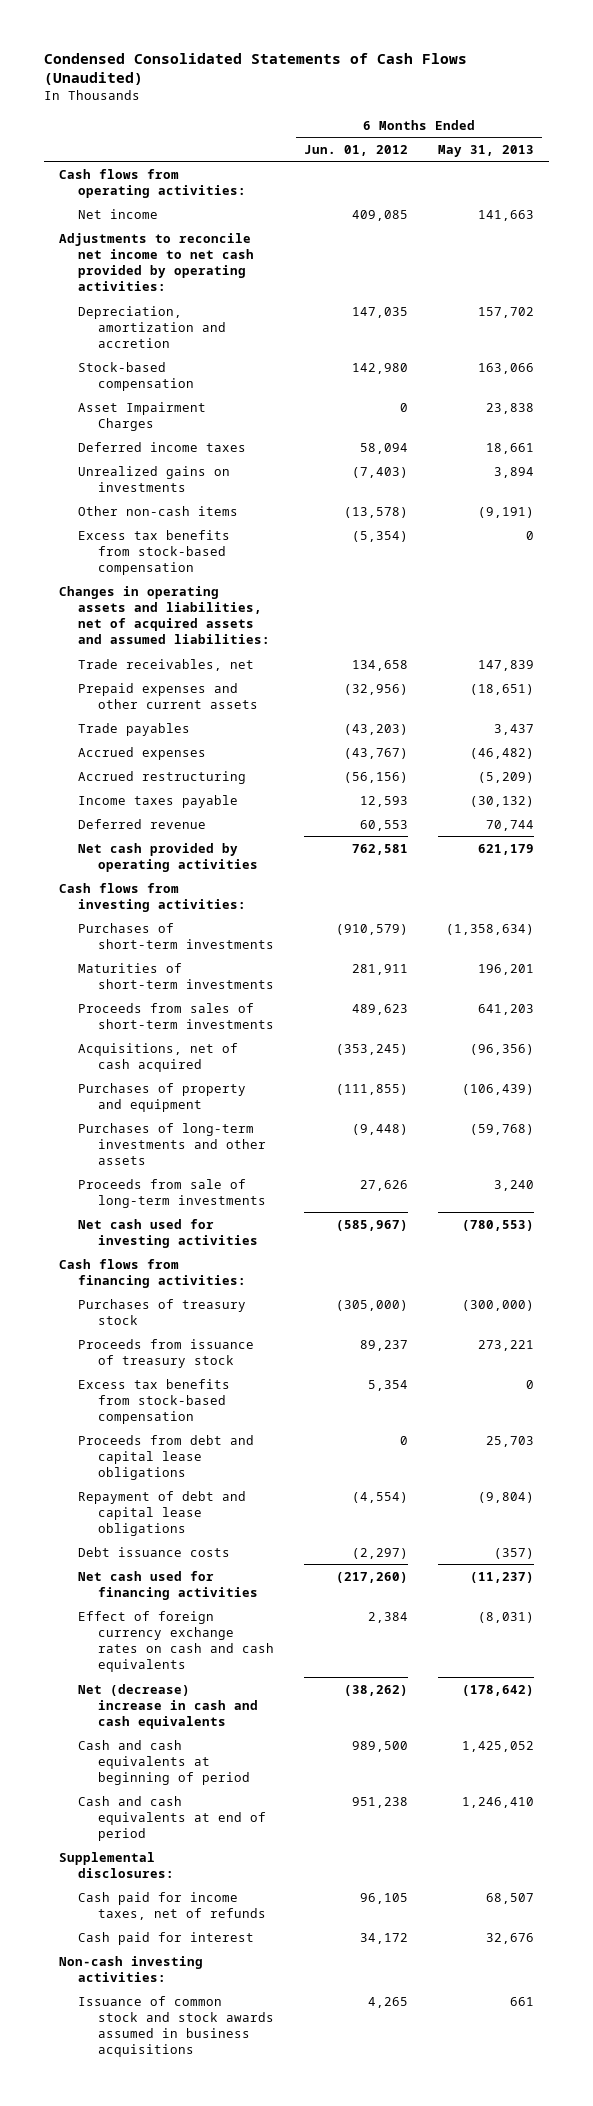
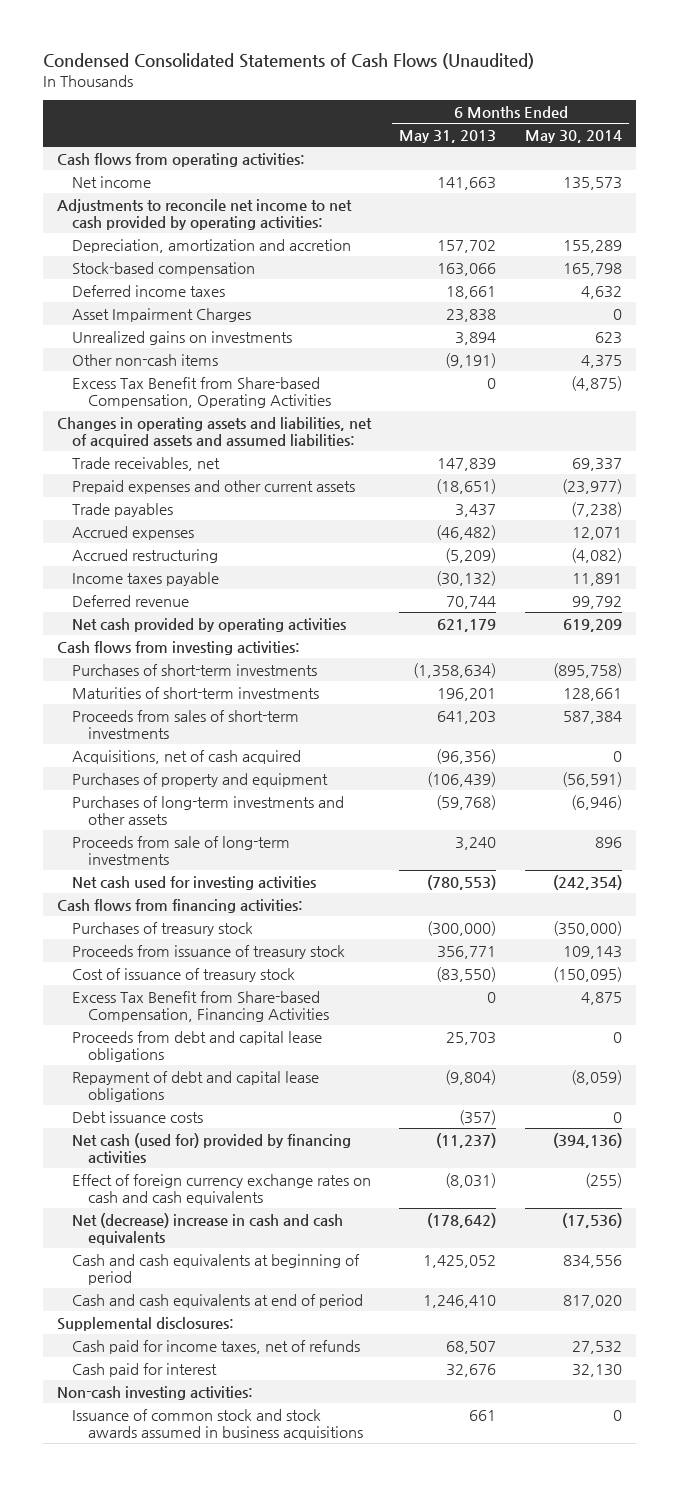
[303,144,408,156] Jun. 01, 2012 -> none
none -> [524,129,622,143] May 30, 2014
[78,401,207,431] Asset Impairment Charges -> [72,307,252,322] Asset Impairment Charges
[78,529,231,575] Excess tax benefits from stock-based compensation -> [72,376,331,408] Excess Tax Benefit from Share-based Compensation, Operating Activities
[478,1339,535,1351] 273,221 -> [437,945,497,959] 356,771
none -> [72,967,296,982] Cost of issuance of treasury stock
[78,1378,231,1424] Excess tax benefits from stock-based compensation -> [72,990,329,1022] Excess Tax Benefit from Share-based Compensation, Financing Activities
[78,1570,258,1600] Net cash used for financing activities -> [72,1132,352,1163] Net cash (used for) provided by financing activities

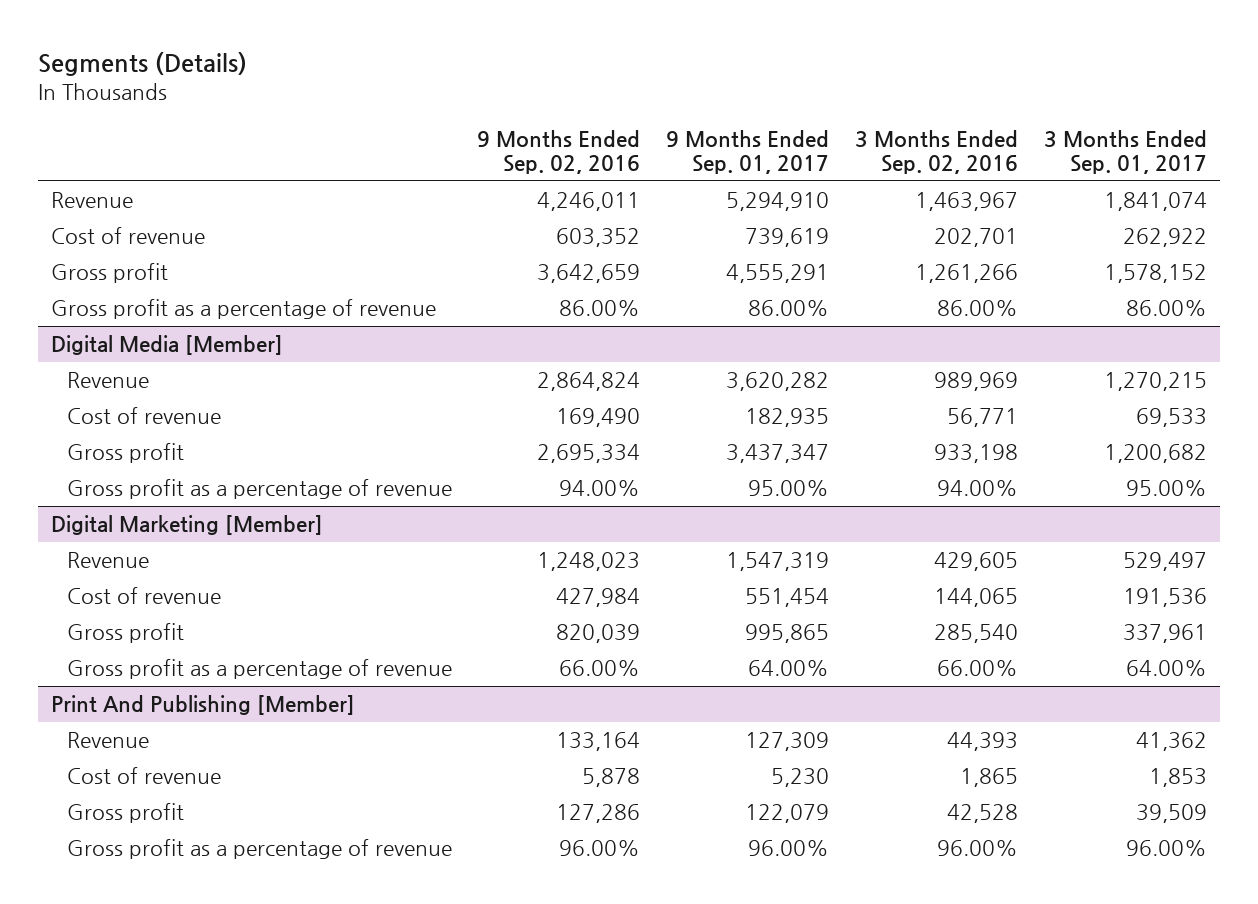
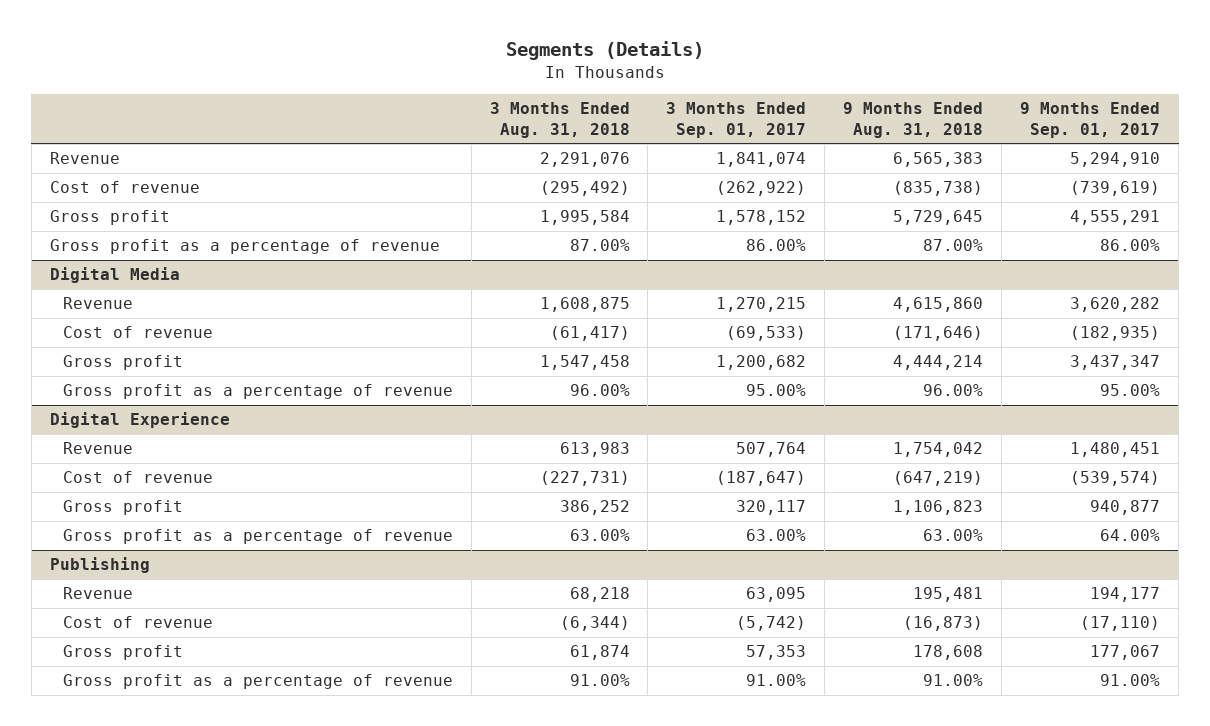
[477,129,641,175] 9 Months Ended Sep. 02, 2016 -> none
[855,129,1019,175] 3 Months Ended Sep. 02, 2016 -> none
none -> [489,102,630,138] 3 Months Ended Aug. 31, 2018
none -> [843,102,984,138] 9 Months Ended Aug. 31, 2018
[745,228,830,248] 739,619 -> [1070,181,1161,197] (739,619)
[1123,228,1208,248] 262,922 -> [716,181,807,197] (262,922)
[50,335,283,356] Digital Media [Member] -> [49,267,180,284] Digital Media
[745,408,830,428] 182,935 -> [1070,326,1161,342] (182,935)
[1136,408,1208,428] 69,533 -> [726,326,807,342] (69,533)
[50,515,323,536] Digital Marketing [Member] -> none
[50,695,355,716] Print And Publishing [Member] -> none
none -> [49,412,230,429] Digital Experience
[726,552,830,572] 1,547,319 -> [1070,442,1161,458] 1,480,451
[1123,552,1208,572] 529,497 -> [736,442,807,458] 507,764
[745,588,830,608] 551,454 -> [1070,471,1161,487] (539,574)
[1123,588,1208,608] 191,536 -> [716,471,807,487] (187,647)
[745,624,830,644] 995,865 -> [1090,500,1161,516] 940,877
[1123,624,1208,644] 337,961 -> [736,500,807,516] 320,117
[1126,660,1208,677] 64.00% -> [746,529,807,542] 63.00%
none -> [49,557,150,574] Publishing
[745,732,830,752] 127,309 -> [1090,587,1161,603] 194,177
[1136,732,1208,752] 41,362 -> [746,587,807,603] 63,095
[771,768,830,788] 5,230 -> [1080,616,1161,632] (17,110)
[1149,768,1208,788] 1,853 -> [736,616,807,632] (5,742)
[745,804,830,824] 122,079 -> [1090,645,1161,661] 177,067
[1136,804,1208,824] 39,509 -> [746,645,807,661] 57,353
[748,840,830,857] 96.00% -> [1100,674,1161,687] 91.00%
[1126,840,1208,857] 96.00% -> [746,674,807,687] 91.00%

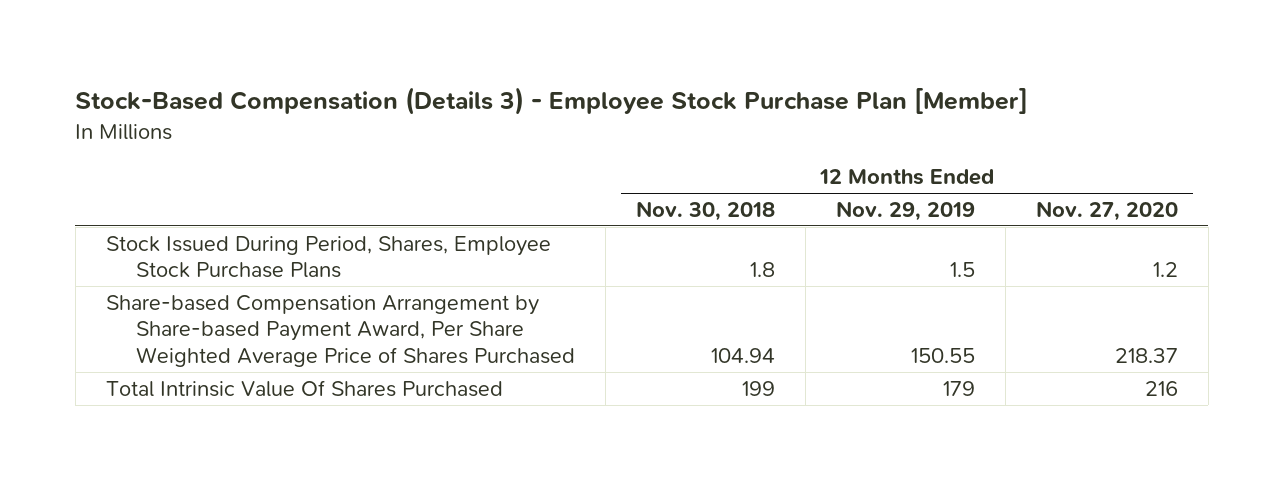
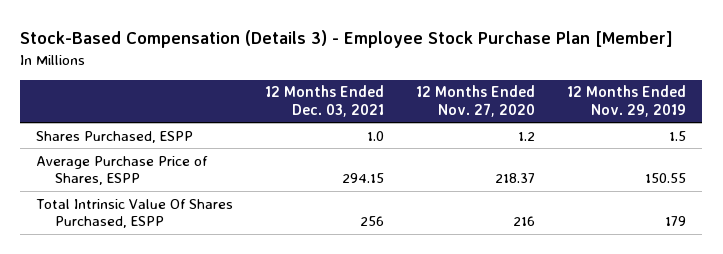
[635,201,775,222] Nov. 30, 2018 -> none
none -> [265,85,385,118] 12 Months Ended Dec. 03, 2021
[105,235,551,279] Stock Issued During Period, Shares, Employee Stock Purchase Plans -> [36,130,194,143] Shares Purchased, ESPP
[105,294,576,367] Share-based Compensation Arrangement by Share-based Payment Award, Per Share Weighted Average Price of Shares Purchased -> [36,155,209,186] Average Purchase Price of Shares, ESPP
[105,379,503,397] Total Intrinsic Value Of Shares Purchased -> [36,198,234,229] Total Intrinsic Value Of Shares Purchased, ESPP

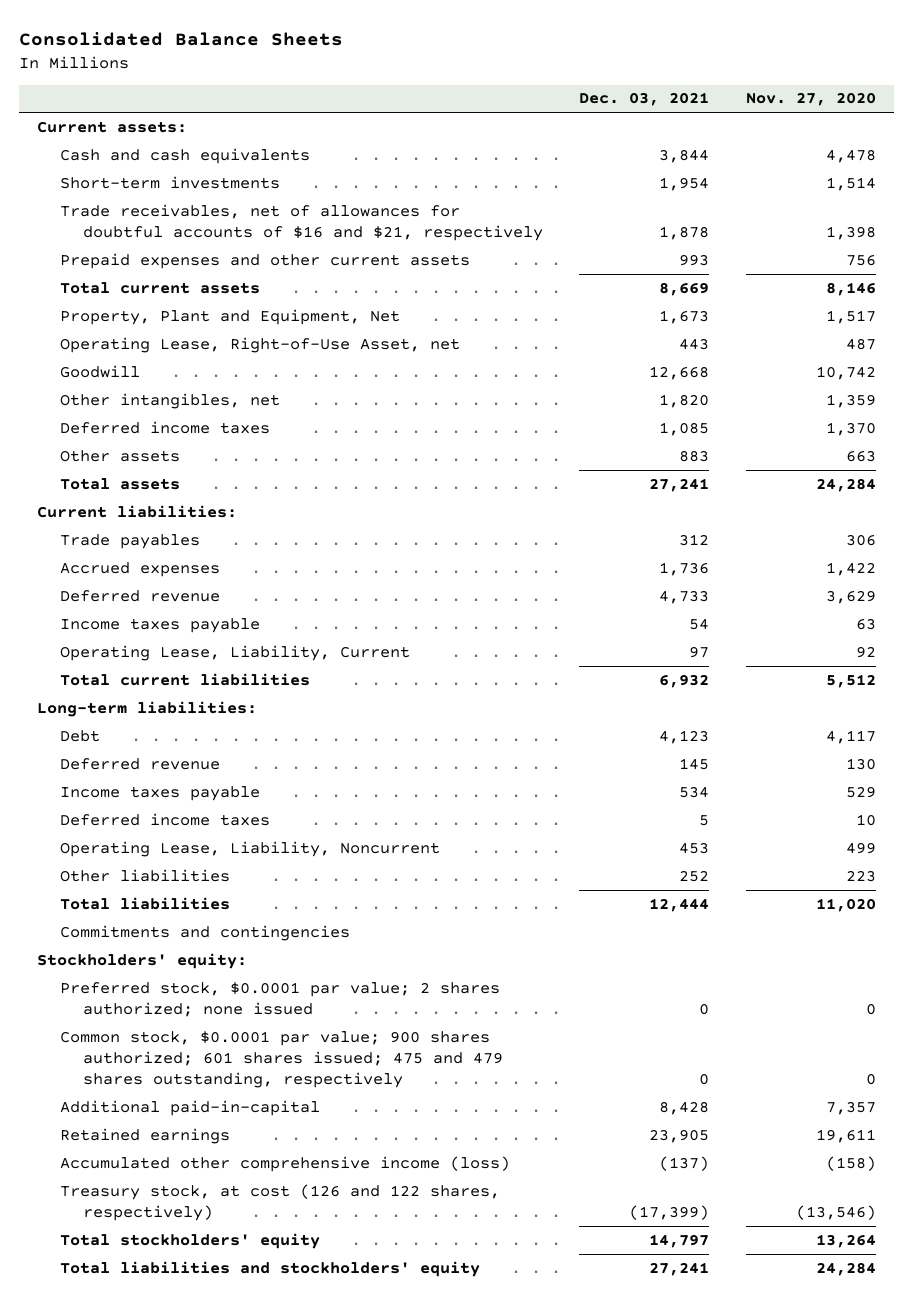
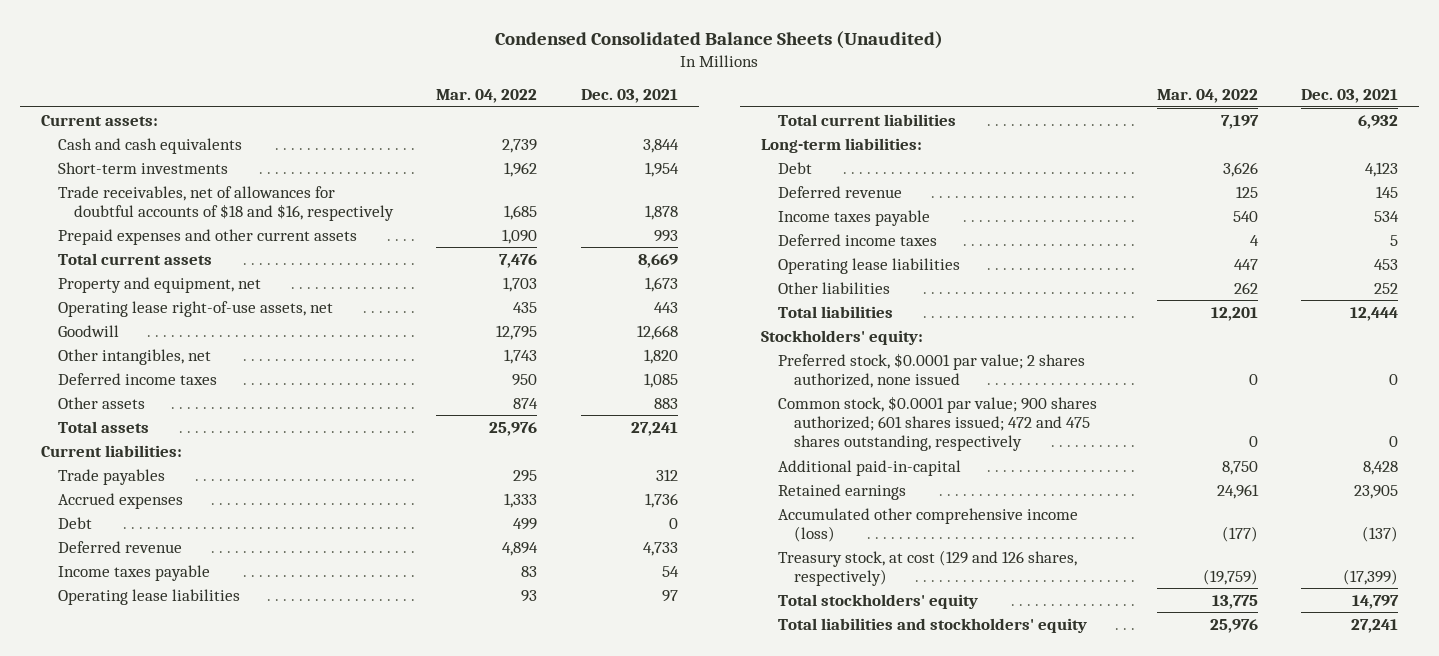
[18,31,343,46] Consolidated Balance Sheets -> [495,30,944,49] Condensed Consolidated Balance Sheets (Unaudited)
[746,92,877,107] Nov. 27, 2020 -> none
none -> [436,89,538,104] Mar. 04, 2022
[60,203,543,241] Trade receivables, net of allowances for doubtful accounts of $16 and $21, respectively -> [57,185,395,221] Trade receivables, net of allowances for doubtful accounts of $18 and $16, respectively
[60,308,401,325] Property, Plant and Equipment, Net -> [57,276,261,293] Property and equipment, net
[60,336,461,353] Operating Lease, Right-of-Use Asset, net -> [57,300,333,317] Operating lease right-of-use assets, net
none -> [57,516,92,529] Debt
[60,644,411,661] Operating Lease, Liability, Current -> [57,588,240,605] Operating lease liabilities
[60,840,441,857] Operating Lease, Liability, Noncurrent -> [777,257,960,274] Operating lease liabilities
[60,924,351,941] Commitments and contingencies -> none
[60,981,501,1017] Preferred stock, $0.0001 par value; 2 shares authorized; none issued -> [777,352,1085,388] Preferred stock, $0.0001 par value; 2 shares authorized, none issued
[60,1030,503,1088] Common stock, $0.0001 par value; 900 shares authorized; 601 shares issued; 475 and 479 shares outstanding, respectively -> [777,395,1097,452] Common stock, $0.0001 par value; 900 shares authorized; 601 shares issued; 472 and 475 shares outstanding, respectively
[60,1183,501,1221] Treasury stock, at cost (126 and 122 shares, respectively) -> [777,549,1077,586] Treasury stock, at cost (129 and 126 shares, respectively)

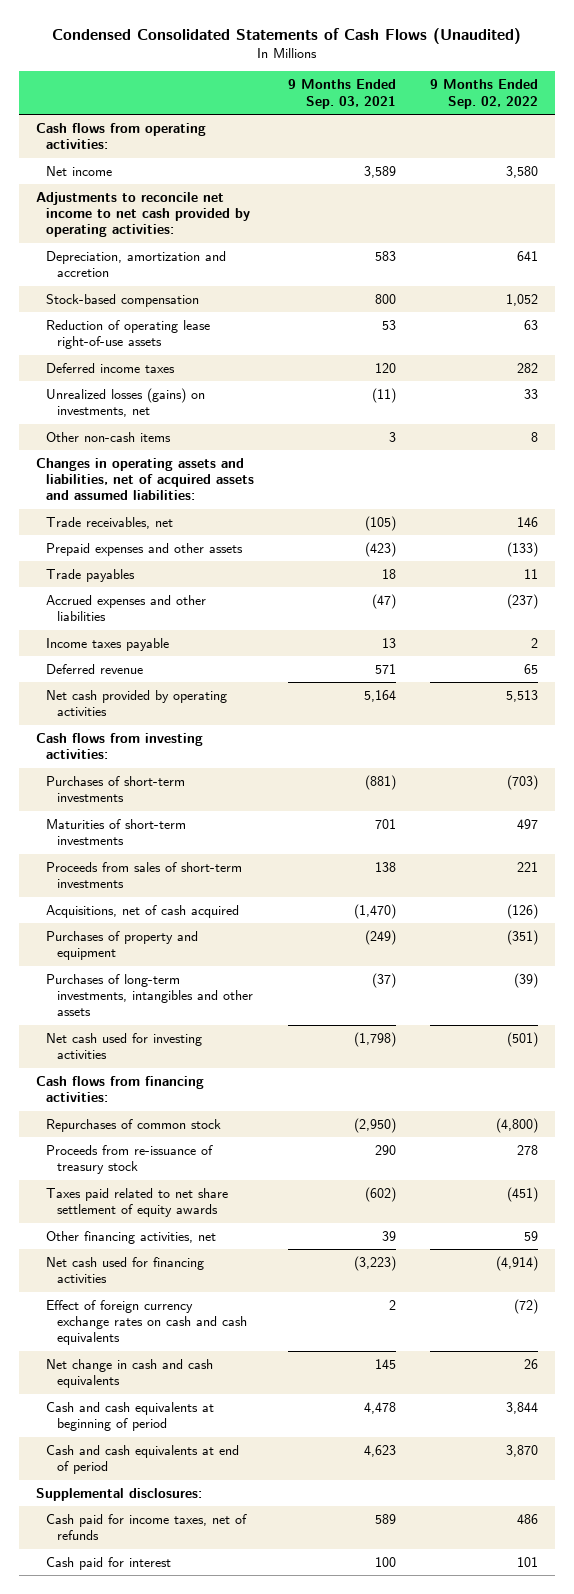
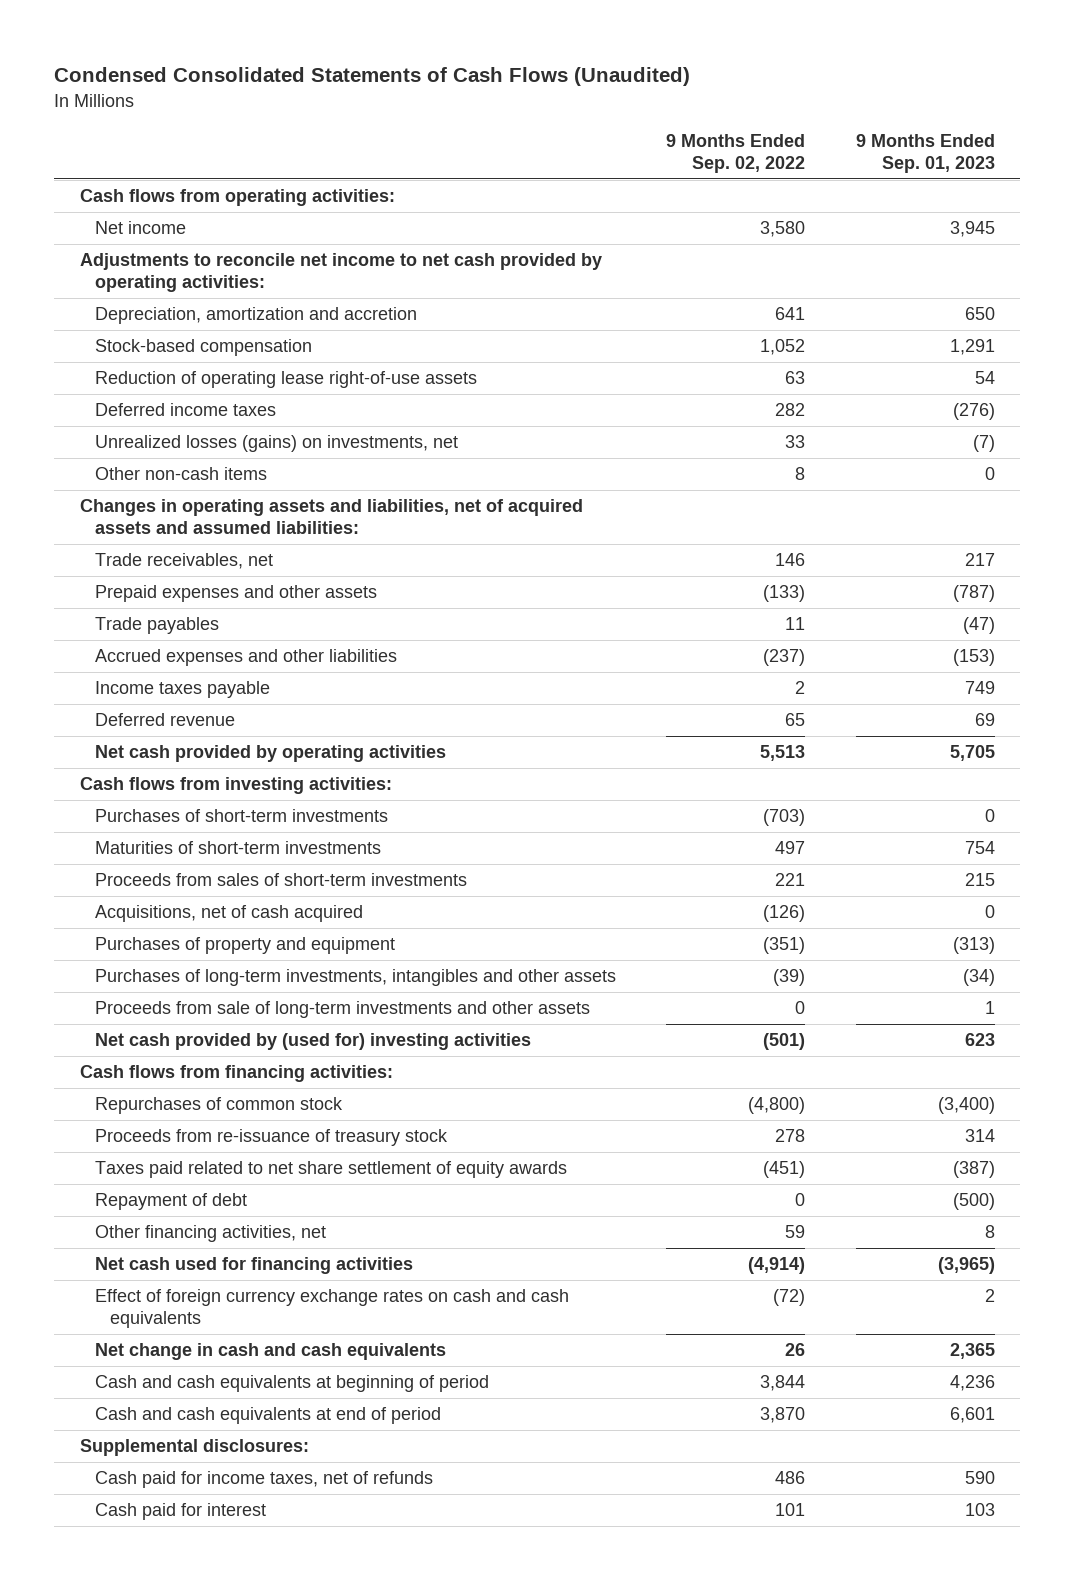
[288,79,397,109] 9 Months Ended Sep. 03, 2021 -> none
none -> [855,133,995,174] 9 Months Ended Sep. 01, 2023
none -> [94,1001,590,1019] Proceeds from sale of long-term investments and other assets
[46,1032,203,1060] Net cash used for investing activities -> [94,1033,531,1051] Net cash provided by (used for) investing activities
none -> [94,1193,247,1211] Repayment of debt

